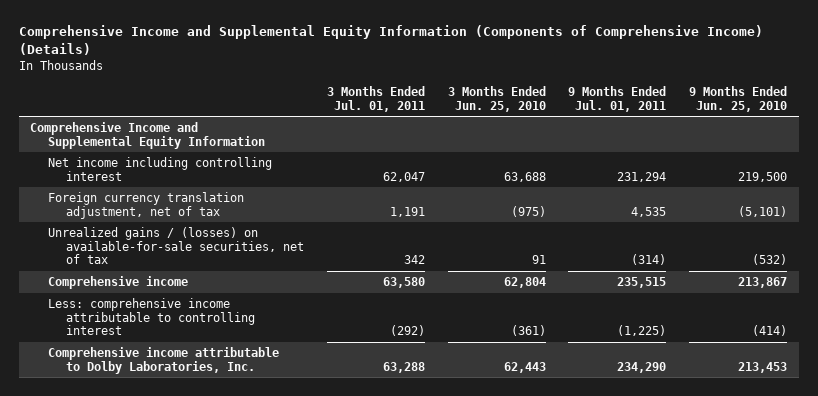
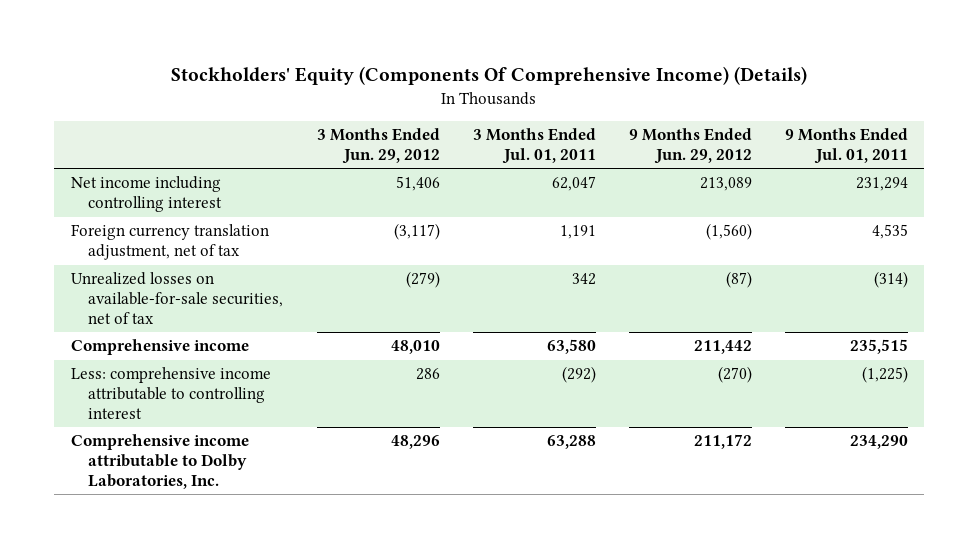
[18,25,763,56] Comprehensive Income and Supplemental Equity Information (Components of Comprehensive Income) (Details) -> [171,65,808,85] Stockholders' Equity (Components Of Comprehensive Income) (Details)
[447,86,546,112] 3 Months Ended Jun. 25, 2010 -> none
[689,86,788,112] 9 Months Ended Jun. 25, 2010 -> none
none -> [316,128,440,164] 3 Months Ended Jun. 29, 2012
none -> [628,128,752,164] 9 Months Ended Jun. 29, 2012
[30,122,265,149] Comprehensive Income and Supplemental Equity Information -> none
[47,227,304,265] Unrealized gains / (losses) on available-for-sale securities, net of tax -> [70,272,284,324] Unrealized losses on available-for-sale securities, net of tax

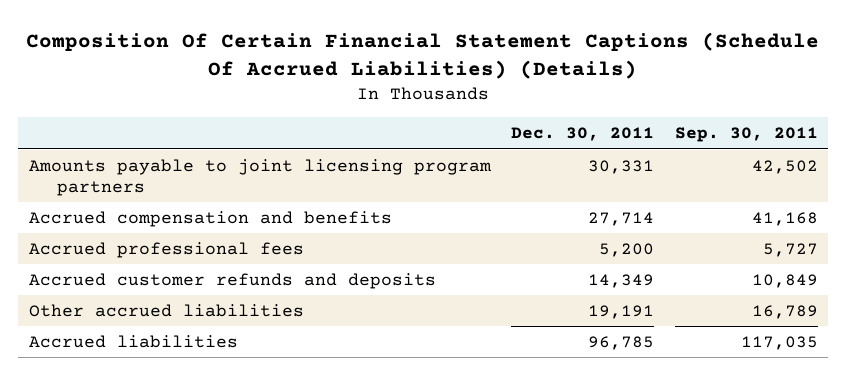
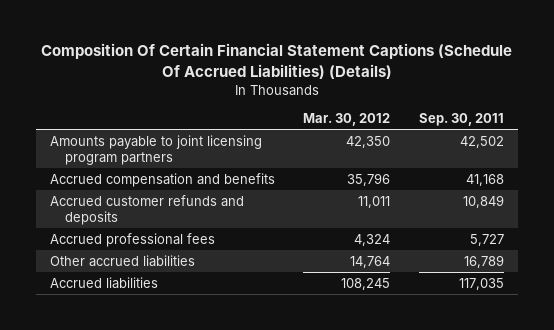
[511,127,655,142] Dec. 30, 2011 -> none
none -> [303,113,391,127] Mar. 30, 2012
[28,241,304,258] Accrued professional fees -> [50,232,216,247] Accrued professional fees

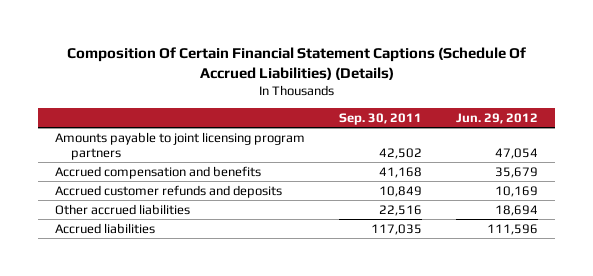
[303,113,391,127] Mar. 30, 2012 -> none
none -> [456,113,539,125] Jun. 29, 2012
[50,232,216,247] Accrued professional fees -> none
[463,254,504,268] 16,789 -> [379,204,423,216] 22,516

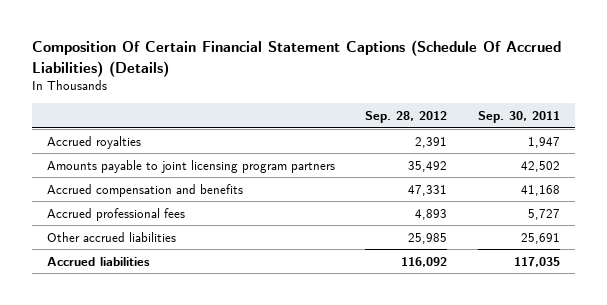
[456,113,539,125] Jun. 29, 2012 -> none
none -> [365,111,448,124] Sep. 28, 2012
none -> [47,135,142,149] Accrued royalties
[55,184,283,198] Accrued customer refunds and deposits -> none
none -> [47,207,186,221] Accrued professional fees
[379,204,423,216] 22,516 -> [520,232,560,244] 25,691

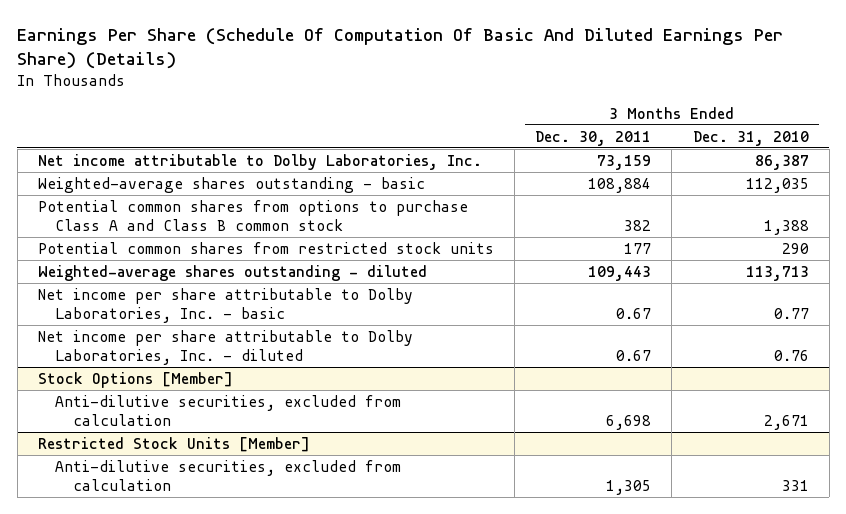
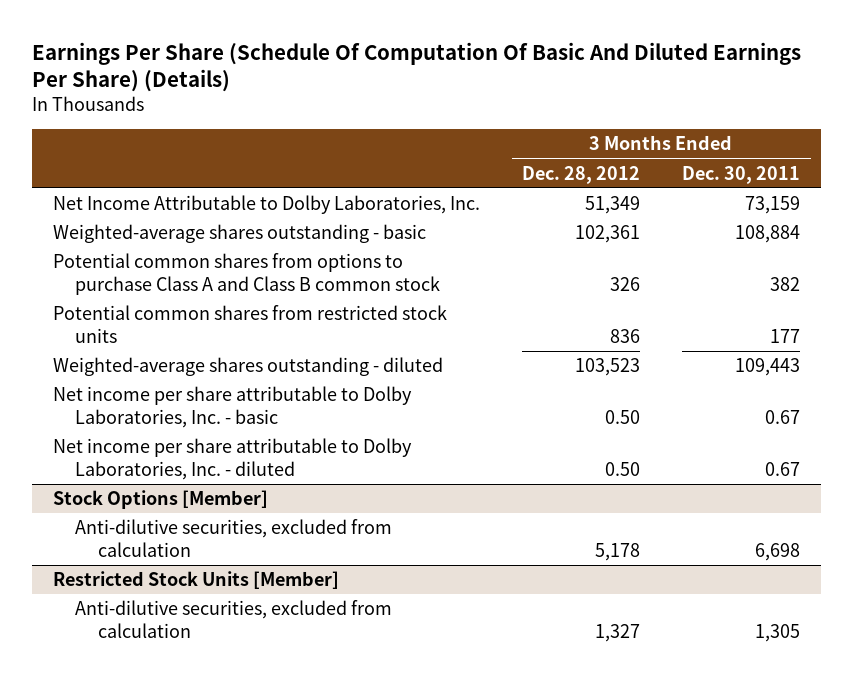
[692,130,809,146] Dec. 31, 2010 -> none
none -> [522,165,641,184] Dec. 28, 2012
[37,153,482,170] Net income attributable to Dolby Laboratories, Inc. -> [53,195,481,215] Net Income Attributable to Dolby Laboratories, Inc.

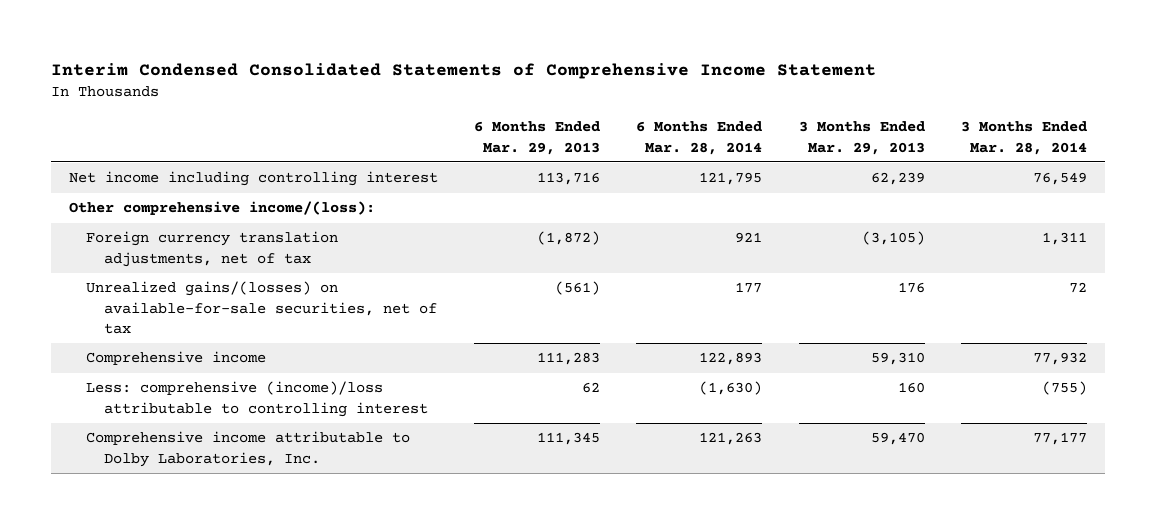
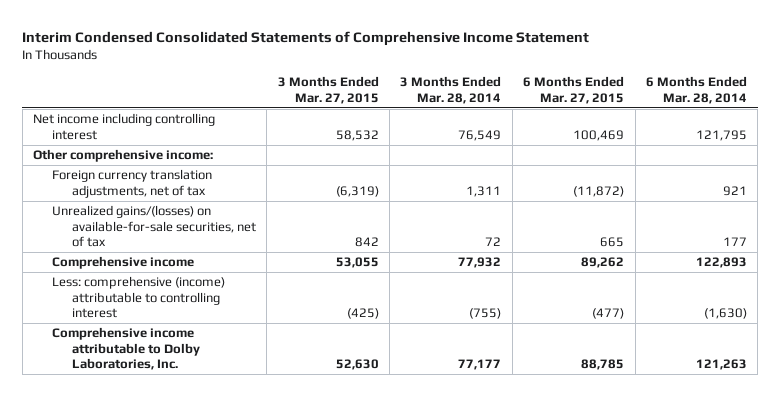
[474,121,601,155] 6 Months Ended Mar. 29, 2013 -> none
[798,121,925,155] 3 Months Ended Mar. 29, 2013 -> none
none -> [277,76,379,105] 3 Months Ended Mar. 27, 2015
none -> [523,76,625,105] 6 Months Ended Mar. 27, 2015
[68,201,375,216] Other comprehensive income/(loss): -> [33,149,214,163] Other comprehensive income:
[86,381,428,417] Less: comprehensive (income)/loss attributable to controlling interest -> [52,276,226,319] Less: comprehensive (income) attributable to controlling interest

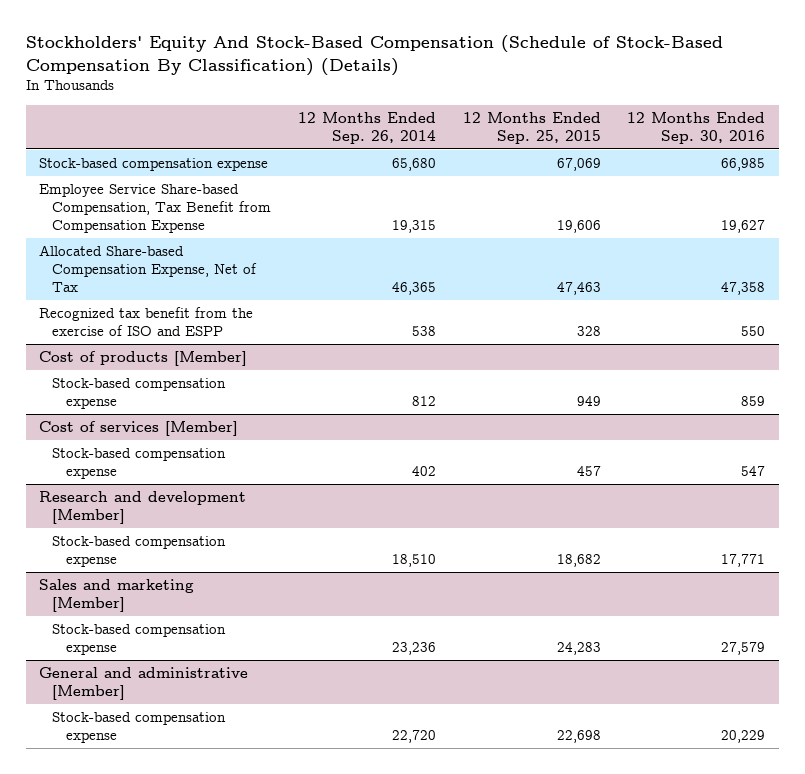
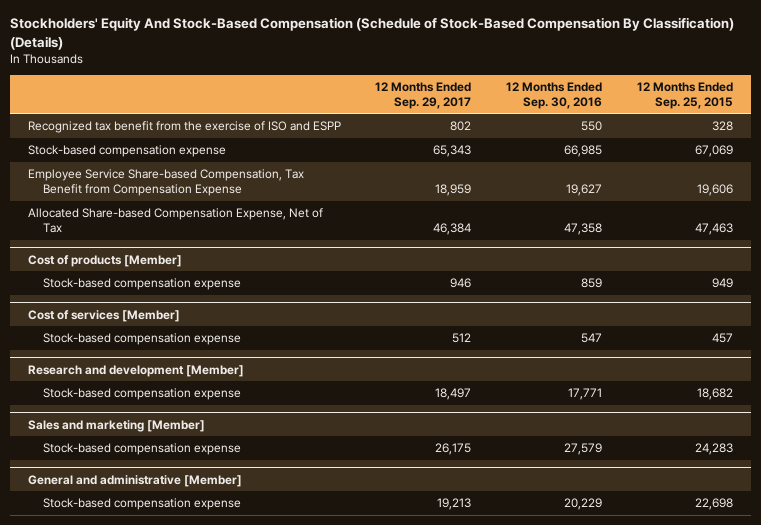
[298,111,437,144] 12 Months Ended Sep. 26, 2014 -> none
none -> [375,81,472,109] 12 Months Ended Sep. 29, 2017
[39,306,254,337] Recognized tax benefit from the exercise of ISO and ESPP -> [27,121,341,134] Recognized tax benefit from the exercise of ISO and ESPP

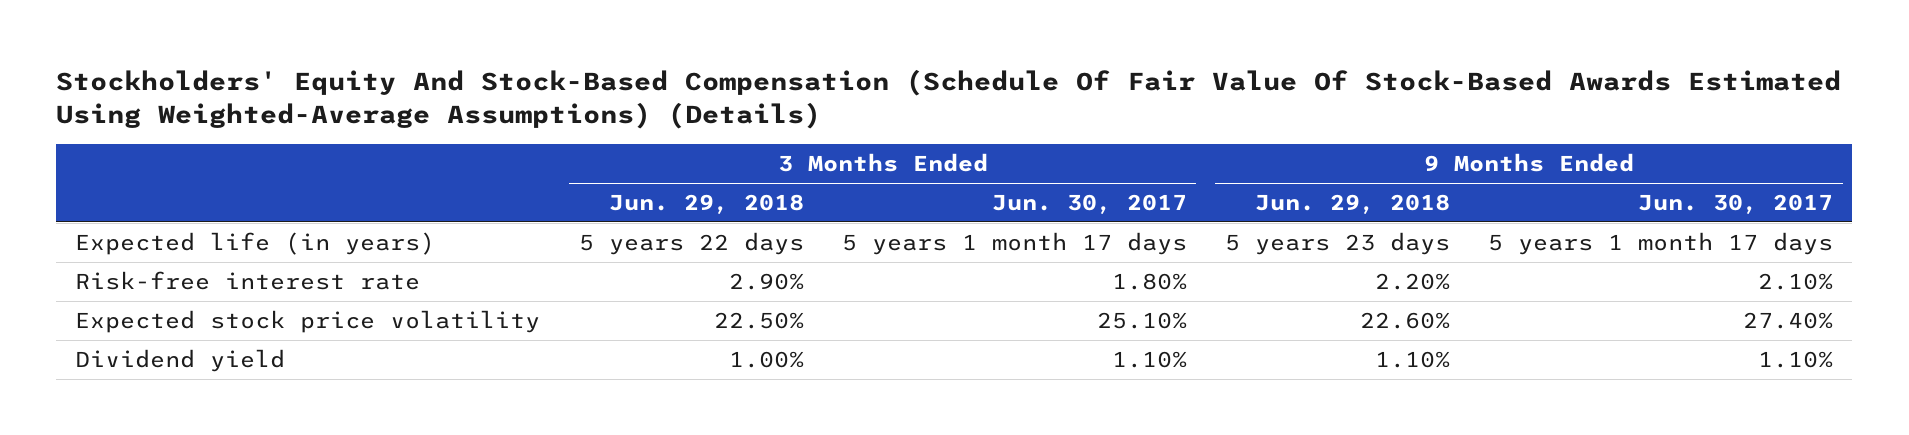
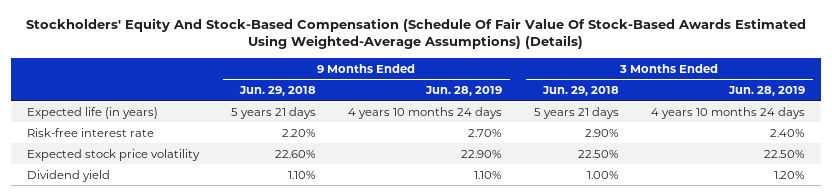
[991,193,1187,214] Jun. 30, 2017 -> none
[1638,193,1834,214] Jun. 30, 2017 -> none
none -> [424,85,502,96] Jun. 28, 2019
none -> [727,85,805,96] Jun. 28, 2019
[578,231,804,255] 5 years 22 days -> [533,106,619,119] 5 years 21 days
[1224,231,1450,255] 5 years 23 days -> [230,106,316,119] 5 years 21 days

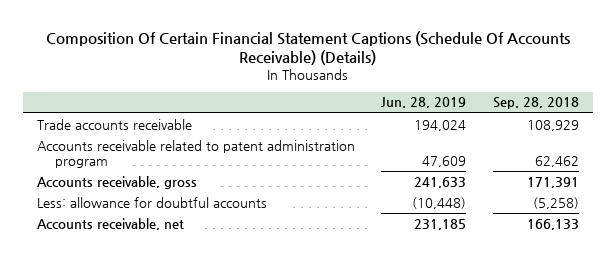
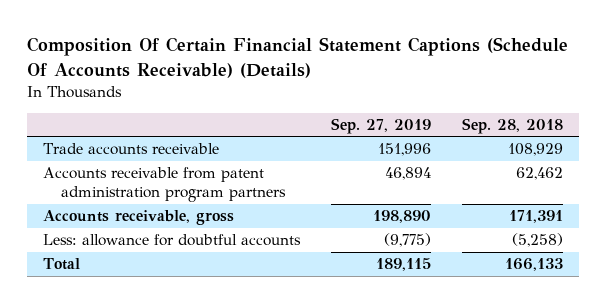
[381,97,467,109] Jun. 28, 2019 -> none
none -> [330,117,431,134] Sep. 27, 2019
[36,139,355,168] Accounts receivable related to patent administration program -> [42,167,286,203] Accounts receivable from patent administration program partners
[36,217,184,230] Accounts receivable, net -> [42,258,80,271] Total

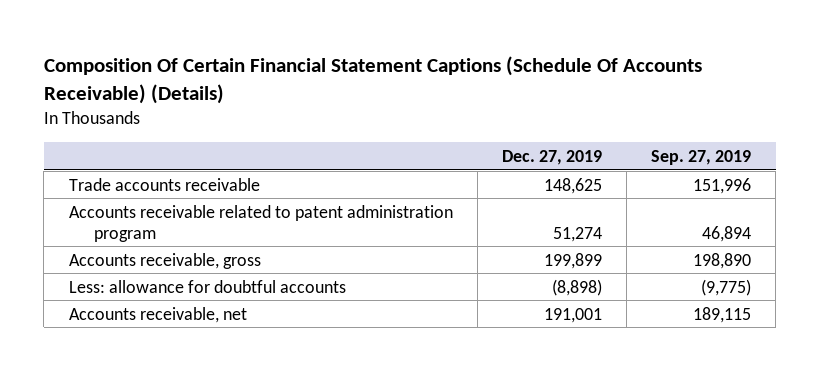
[462,117,564,134] Sep. 28, 2018 -> none
none -> [501,149,602,165] Dec. 27, 2019
[42,167,286,203] Accounts receivable from patent administration program partners -> [68,204,453,242] Accounts receivable related to patent administration program
[42,258,80,271] Total -> [68,306,247,323] Accounts receivable, net

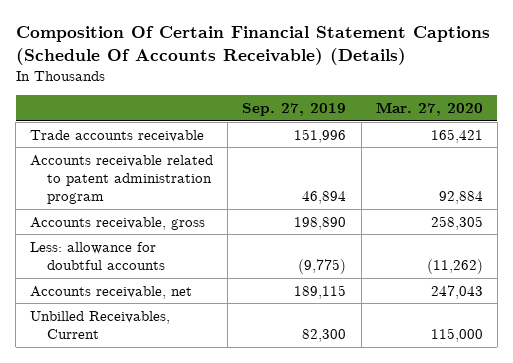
[501,149,602,165] Dec. 27, 2019 -> none
none -> [375,102,483,117] Mar. 27, 2020
none -> [30,310,171,339] Unbilled Receivables, Current

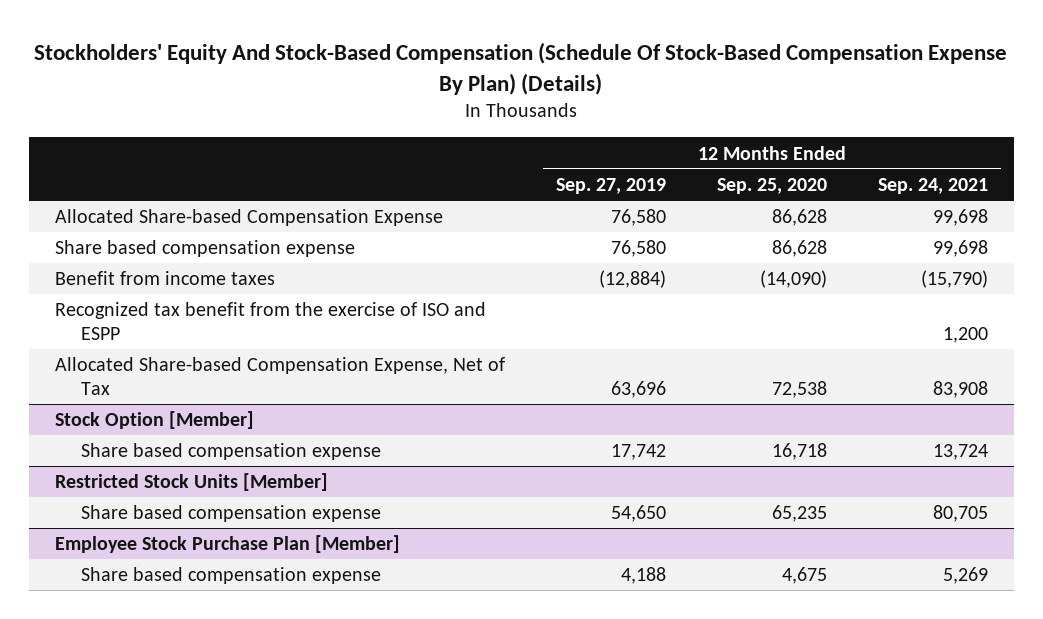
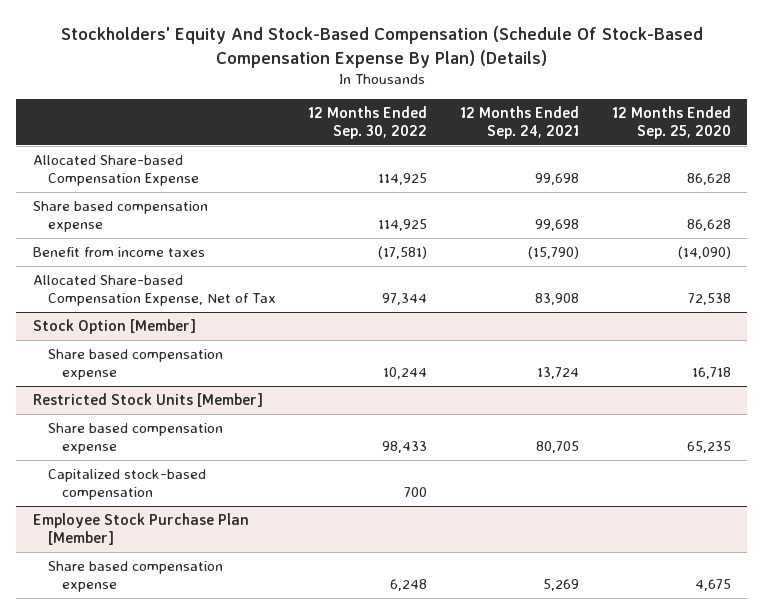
[555,178,666,195] Sep. 27, 2019 -> none
none -> [308,106,428,140] 12 Months Ended Sep. 30, 2022
[54,302,486,340] Recognized tax benefit from the exercise of ISO and ESPP -> none
none -> [47,469,206,500] Capitalized stock-based compensation

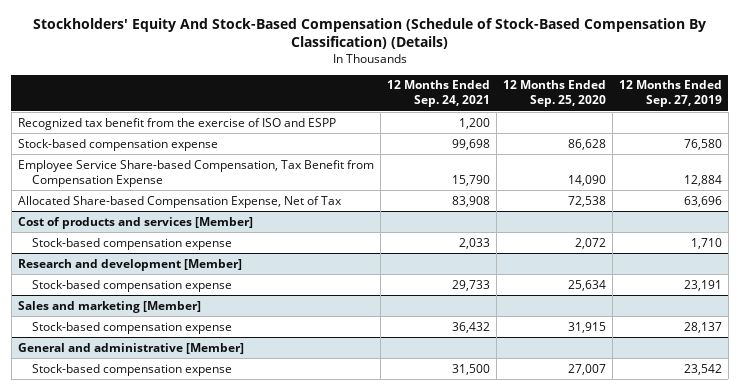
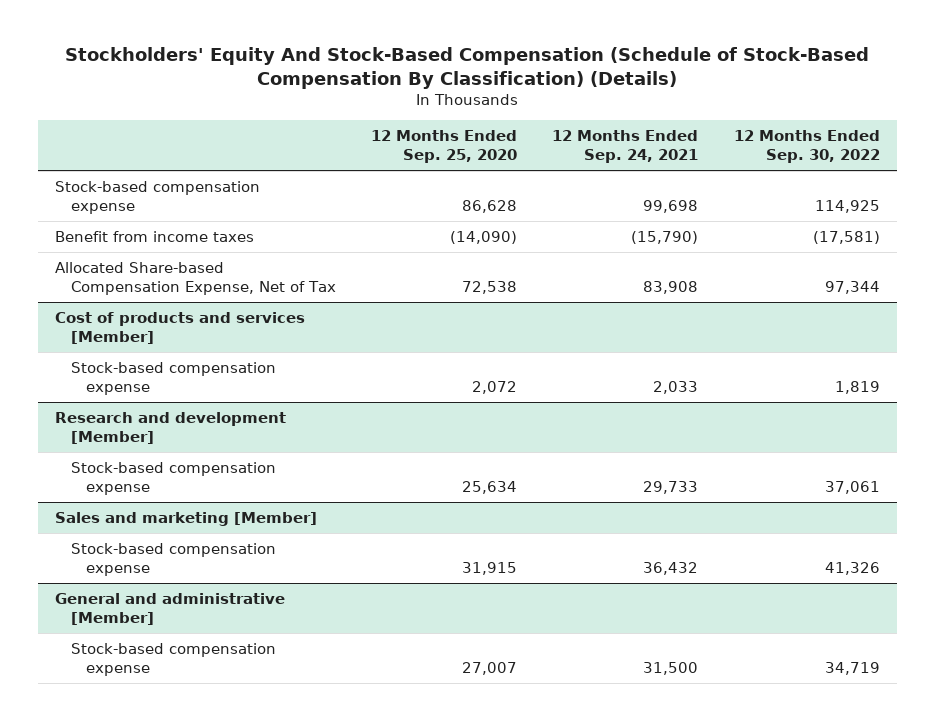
[618,80,722,108] 12 Months Ended Sep. 27, 2019 -> none
none -> [733,129,880,164] 12 Months Ended Sep. 30, 2022
[17,117,336,130] Recognized tax benefit from the exercise of ISO and ESPP -> none
[17,159,374,187] Employee Service Share-based Compensation, Tax Benefit from Compensation Expense -> [55,230,255,242] Benefit from income taxes
[451,174,490,186] 15,790 -> [631,230,699,244] (15,790)
[567,174,606,186] 14,090 -> [449,230,517,244] (14,090)

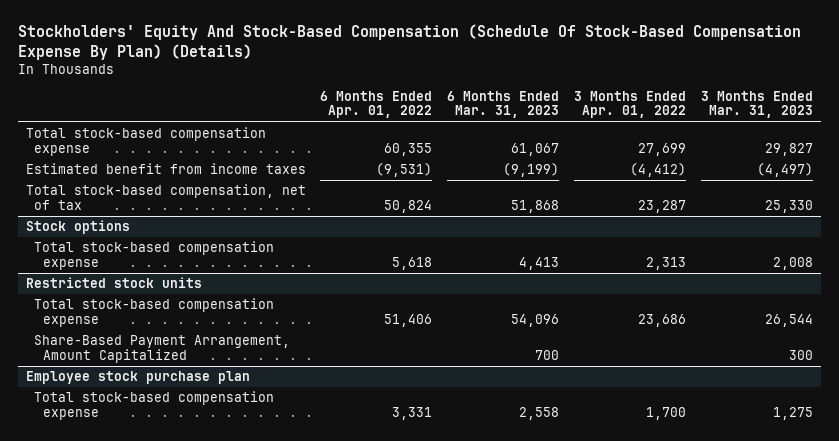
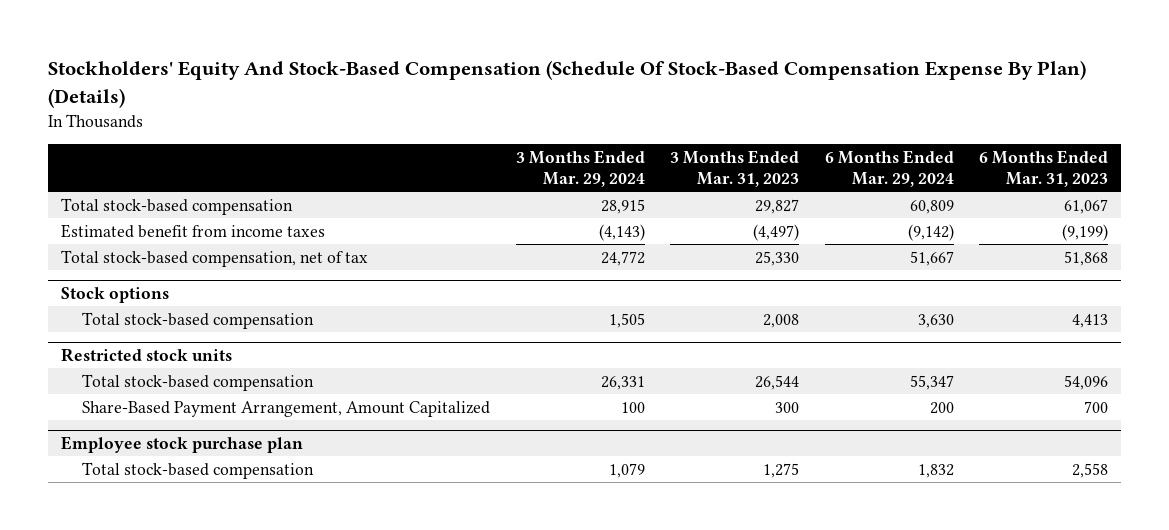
[320,91,433,119] 6 Months Ended Apr. 01, 2022 -> none
[574,91,687,119] 3 Months Ended Apr. 01, 2022 -> none
none -> [515,150,645,187] 3 Months Ended Mar. 29, 2024
none -> [824,150,954,187] 6 Months Ended Mar. 29, 2024
[25,127,266,156] Total stock-based compensation expense -> [60,197,293,215] Total stock-based compensation
[34,241,275,270] Total stock-based compensation expense -> [82,311,315,329] Total stock-based compensation
[34,298,275,327] Total stock-based compensation expense -> [82,373,315,391] Total stock-based compensation
[34,391,275,420] Total stock-based compensation expense -> [82,461,315,479] Total stock-based compensation

